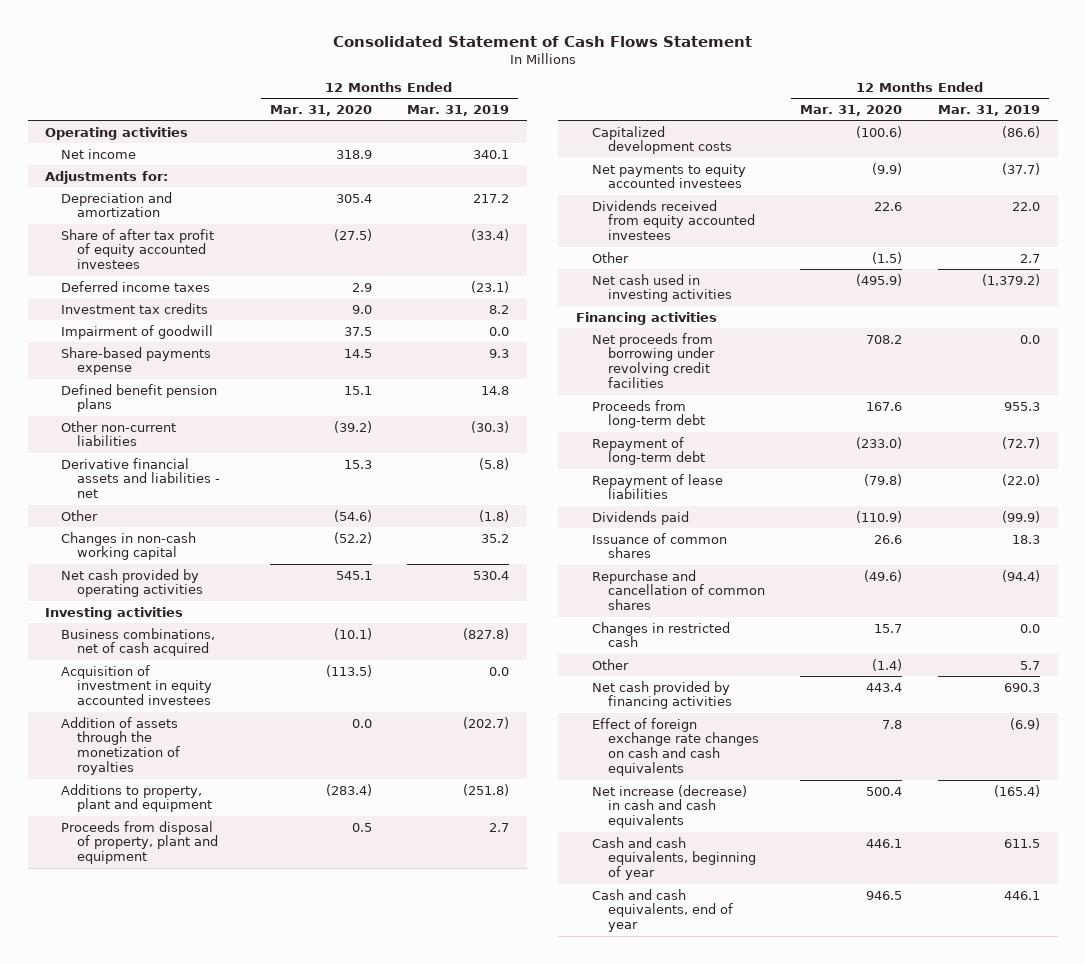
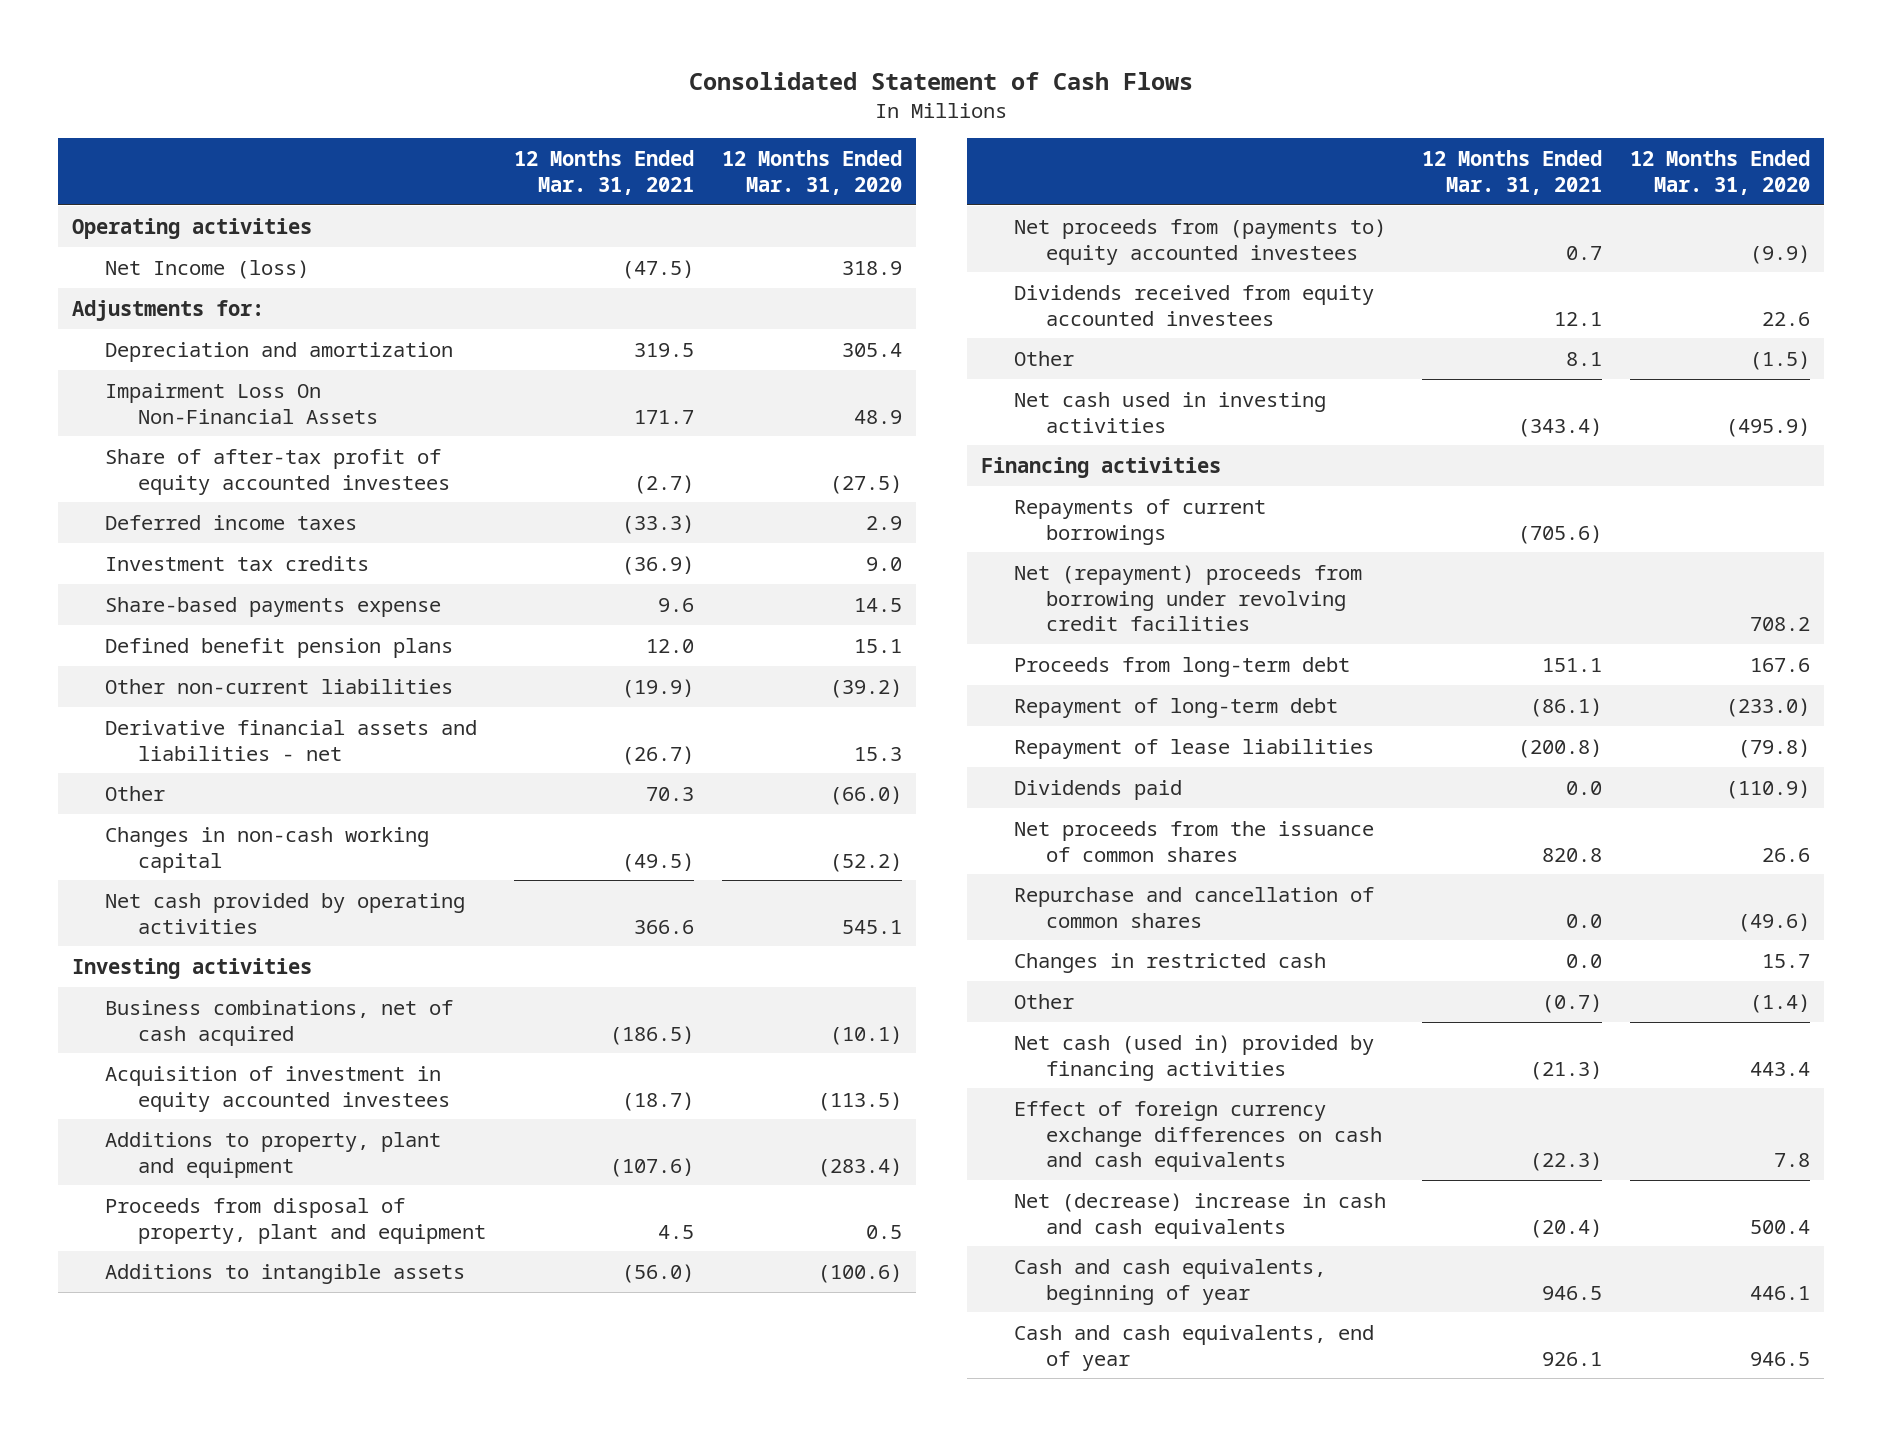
[332,35,752,47] Consolidated Statement of Cash Flows Statement -> [689,72,1194,91] Consolidated Statement of Cash Flows
[407,104,510,116] Mar. 31, 2019 -> none
none -> [513,150,694,195] 12 Months Ended Mar. 31, 2021
[61,148,137,159] Net income -> [105,259,310,279] Net Income (loss)
none -> [105,382,378,424] Impairment Loss On Non-Financial Assets
[61,228,215,270] Share of after tax profit of equity accounted investees -> [105,448,450,495] Share of after-tax profit of equity accounted investees
[61,324,214,339] Impairment of goodwill -> none
[333,509,372,522] (54.6) -> [829,785,902,805] (66.0)
[61,716,180,776] Addition of assets through the monetization of royalties -> none
[591,125,732,155] Capitalized development costs -> [105,1263,466,1284] Additions to intangible assets
[591,163,746,189] Net payments to equity accounted investees -> [1013,218,1386,265] Net proceeds from (payments to) equity accounted investees
none -> [1013,498,1266,545] Repayments of current borrowings
[591,332,715,389] Net proceeds from borrowing under revolving credit facilities -> [1013,564,1362,632] Net (repayment) proceeds from borrowing under revolving credit facilities
[591,532,727,559] Issuance of common shares -> [1013,820,1374,862] Net proceeds from the issuance of common shares
[591,680,732,710] Net cash provided by financing activities -> [1013,1034,1374,1081] Net cash (used in) provided by financing activities
[591,717,759,777] Effect of foreign exchange rate changes on cash and cash equivalents -> [1013,1100,1383,1173] Effect of foreign currency exchange differences on cash and cash equivalents
[591,784,747,829] Net increase (decrease) in cash and cash equivalents -> [1013,1192,1386,1239] Net (decrease) increase in cash and cash equivalents

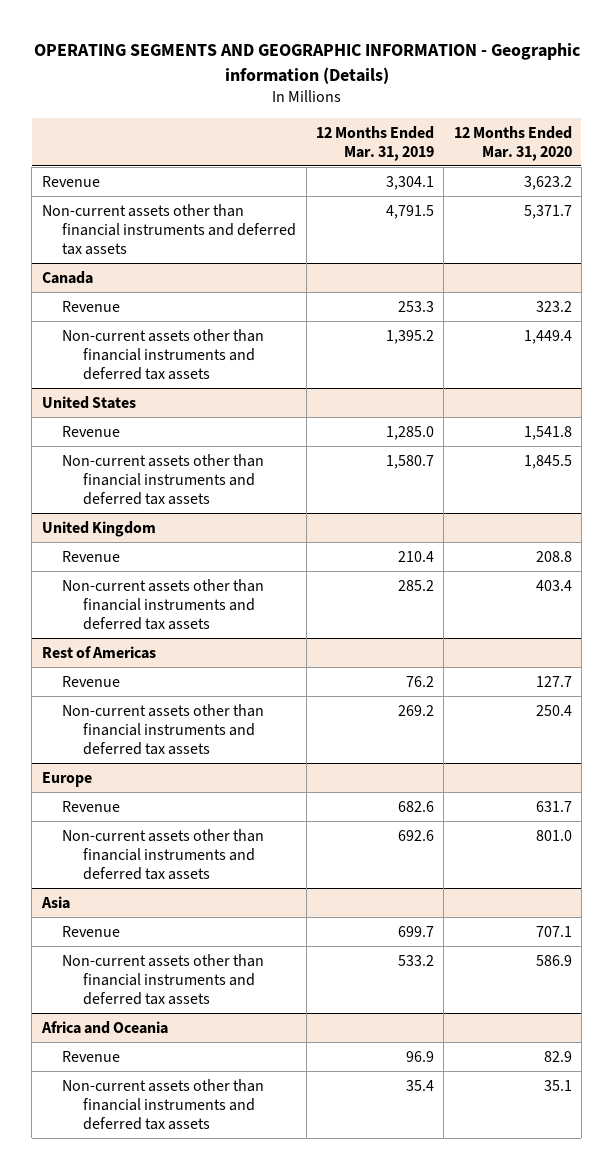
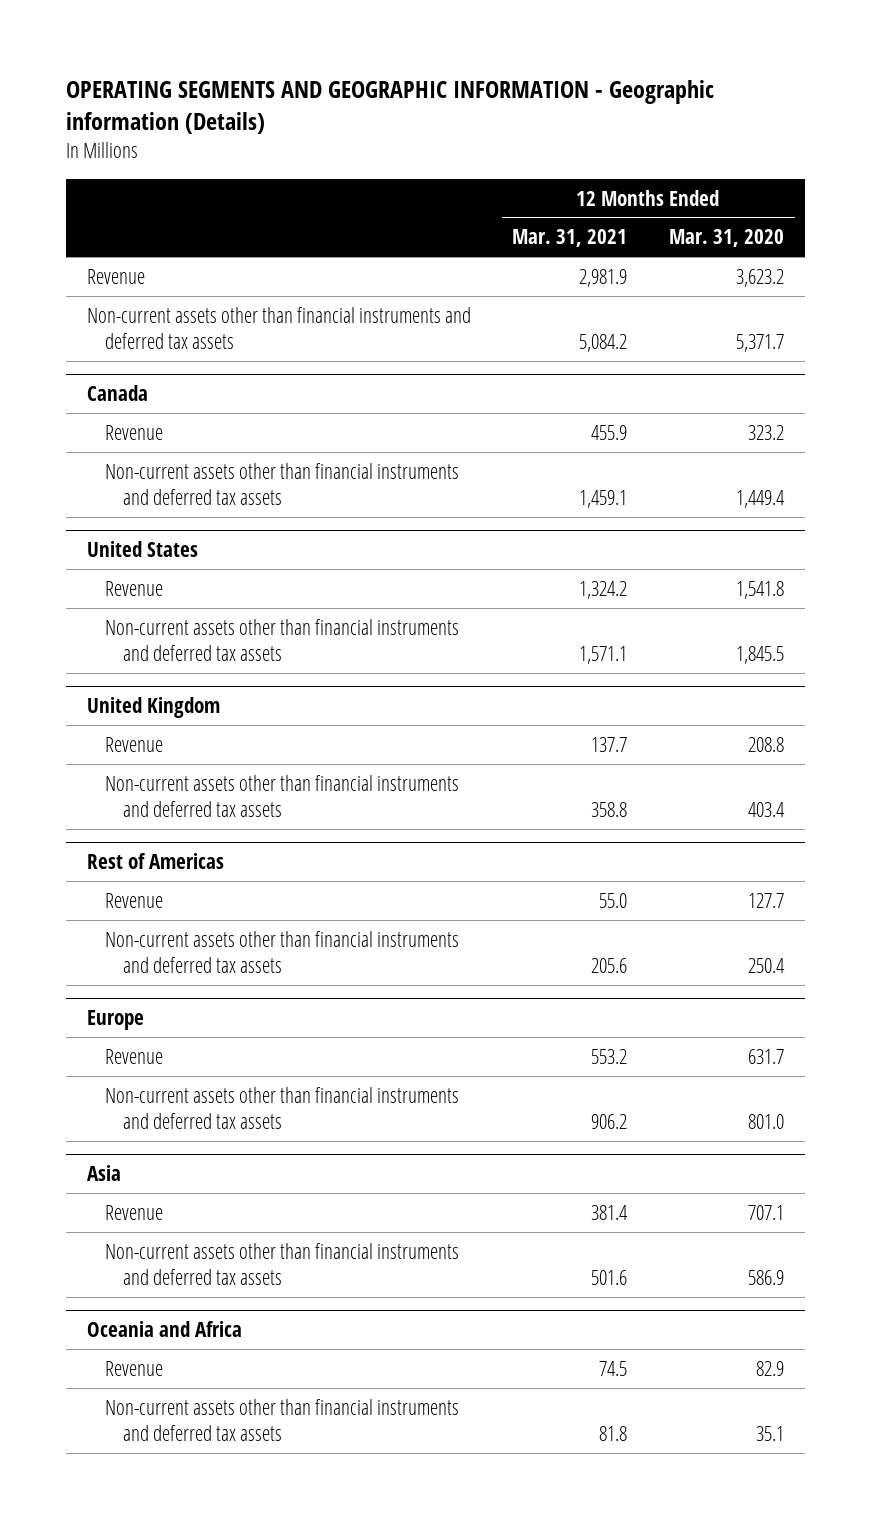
[316,125,435,161] 12 Months Ended Mar. 31, 2019 -> none
none -> [512,229,628,248] Mar. 31, 2021
[40,1020,168,1034] Africa and Oceania -> [86,1320,242,1337] Oceania and Africa

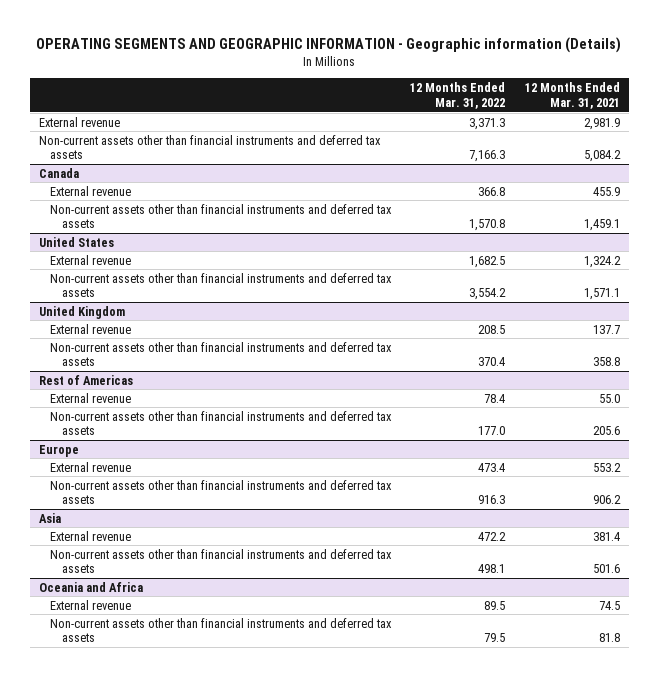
[669,229,785,248] Mar. 31, 2020 -> none
none -> [410,81,506,109] 12 Months Ended Mar. 31, 2022
[86,268,145,284] Revenue -> [39,116,121,127] External revenue
[104,424,163,440] Revenue -> [50,185,132,196] External revenue
[104,580,163,596] Revenue -> [50,254,132,265] External revenue
[104,736,163,752] Revenue -> [50,323,132,334] External revenue
[104,892,163,908] Revenue -> [50,392,132,403] External revenue
[104,1048,163,1064] Revenue -> [50,461,132,472] External revenue
[104,1204,163,1220] Revenue -> [50,530,132,541] External revenue
[104,1360,163,1376] Revenue -> [50,599,132,610] External revenue

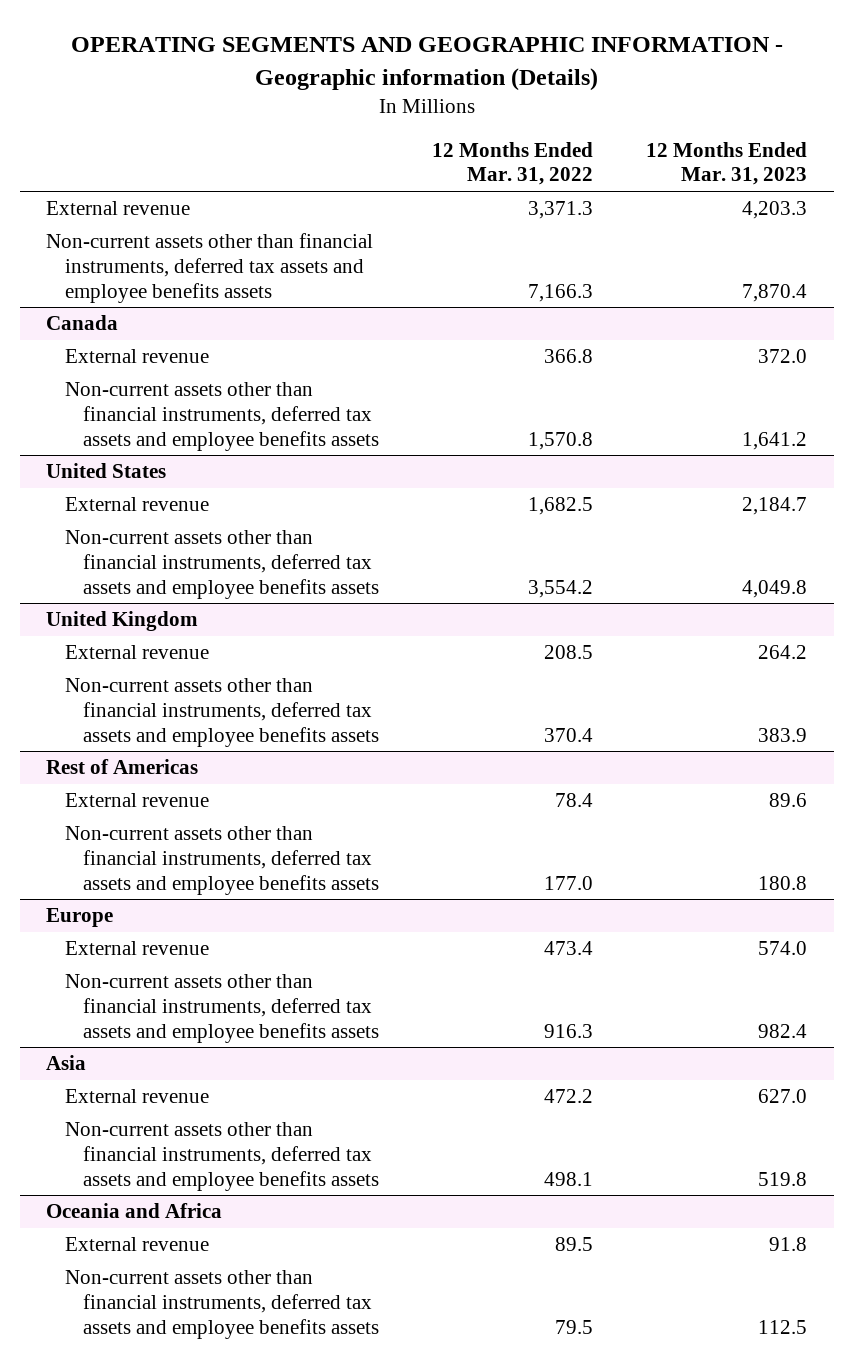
[524,81,620,109] 12 Months Ended Mar. 31, 2021 -> none
none -> [646,141,808,186] 12 Months Ended Mar. 31, 2023
[39,134,382,160] Non-current assets other than financial instruments and deferred tax assets -> [46,233,374,303] Non-current assets other than financial instruments, deferred tax assets and employee benefits assets
[50,203,393,229] Non-current assets other than financial instruments and deferred tax assets -> [64,382,380,451] Non-current assets other than financial instruments, deferred tax assets and employee benefits assets
[50,272,393,298] Non-current assets other than financial instruments and deferred tax assets -> [64,530,380,599] Non-current assets other than financial instruments, deferred tax assets and employee benefits assets
[50,341,393,367] Non-current assets other than financial instruments and deferred tax assets -> [64,678,380,747] Non-current assets other than financial instruments, deferred tax assets and employee benefits assets
[50,410,393,436] Non-current assets other than financial instruments and deferred tax assets -> [64,826,380,895] Non-current assets other than financial instruments, deferred tax assets and employee benefits assets
[50,479,393,505] Non-current assets other than financial instruments and deferred tax assets -> [64,974,380,1043] Non-current assets other than financial instruments, deferred tax assets and employee benefits assets
[50,548,393,574] Non-current assets other than financial instruments and deferred tax assets -> [64,1122,380,1191] Non-current assets other than financial instruments, deferred tax assets and employee benefits assets
[50,617,393,643] Non-current assets other than financial instruments and deferred tax assets -> [64,1270,380,1339] Non-current assets other than financial instruments, deferred tax assets and employee benefits assets

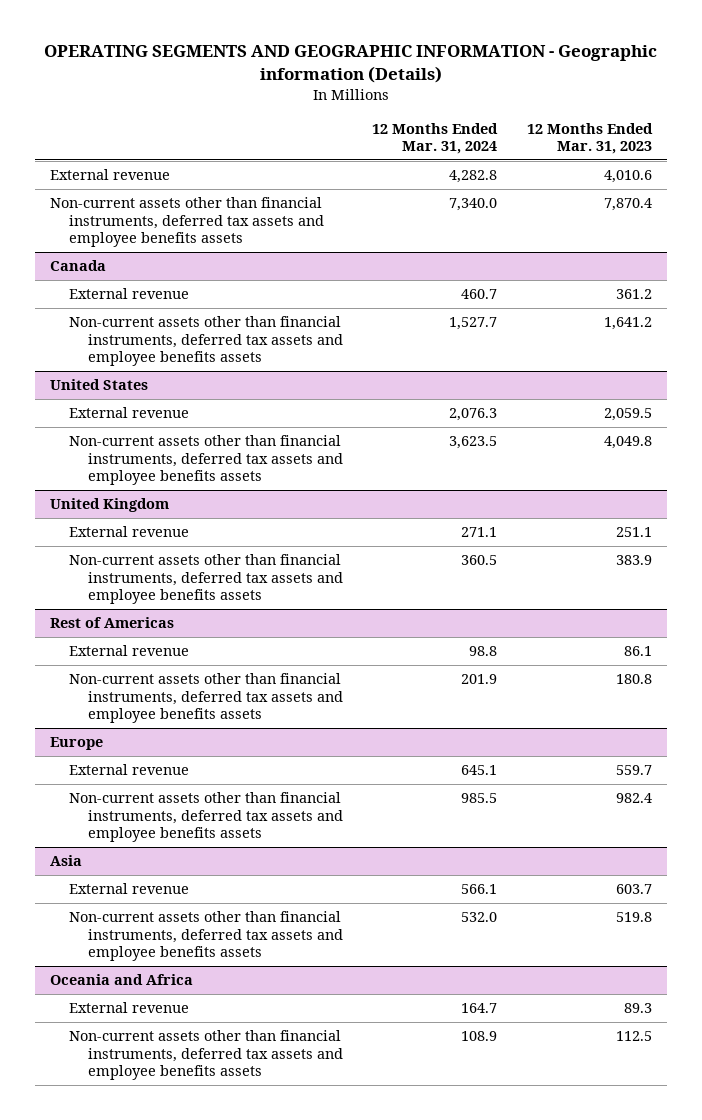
[432,141,594,186] 12 Months Ended Mar. 31, 2022 -> none
none -> [372,122,499,155] 12 Months Ended Mar. 31, 2024
[742,201,808,220] 4,203.3 -> [603,170,652,184] 4,010.6
[758,349,808,364] 372.0 -> [615,289,652,300] 361.2
[742,497,808,516] 2,184.7 -> [603,408,652,422] 2,059.5
[758,645,808,660] 264.2 -> [615,527,652,538] 251.1
[769,793,808,808] 89.6 -> [623,646,652,657] 86.1
[758,941,808,956] 574.0 -> [615,765,652,776] 559.7
[758,1089,808,1104] 627.0 -> [615,884,652,895] 603.7
[769,1237,808,1252] 91.8 -> [623,1003,652,1014] 89.3

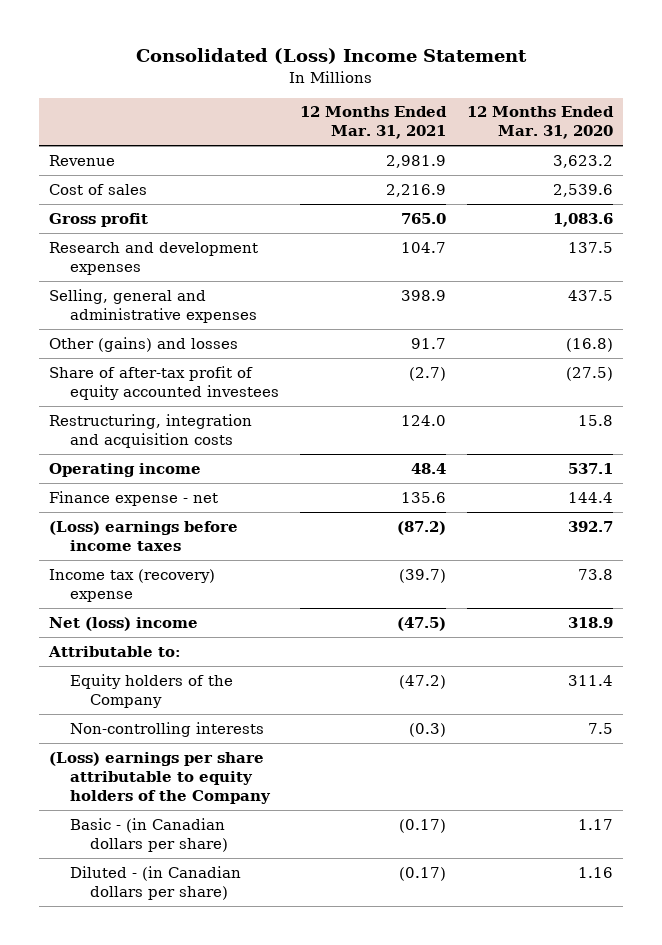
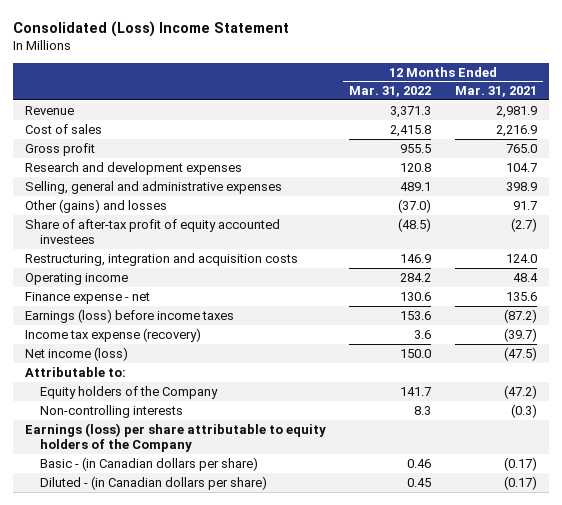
[466,106,614,140] 12 Months Ended Mar. 31, 2020 -> none
none -> [349,86,432,98] Mar. 31, 2022
[49,520,239,551] (Loss) earnings before income taxes -> [24,308,234,323] Earnings (loss) before income taxes
[49,568,216,602] Income tax (recovery) expense -> [24,327,201,342] Income tax expense (recovery)
[49,616,199,631] Net (loss) income -> [24,346,128,361] Net income (loss)
[49,751,271,804] (Loss) earnings per share attributable to equity holders of the Company -> [24,422,326,452] Earnings (loss) per share attributable to equity holders of the Company

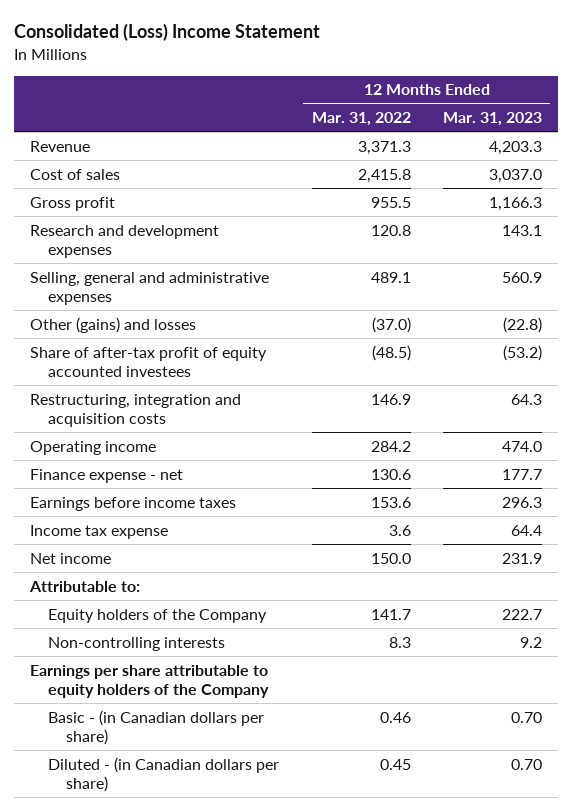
[455,86,538,98] Mar. 31, 2021 -> none
none -> [442,111,542,126] Mar. 31, 2023
[24,308,234,323] Earnings (loss) before income taxes -> [30,496,237,511] Earnings before income taxes
[24,327,201,342] Income tax expense (recovery) -> [30,524,169,539] Income tax expense
[24,346,128,361] Net income (loss) -> [30,552,112,564] Net income
[24,422,326,452] Earnings (loss) per share attributable to equity holders of the Company -> [30,664,270,698] Earnings per share attributable to equity holders of the Company

